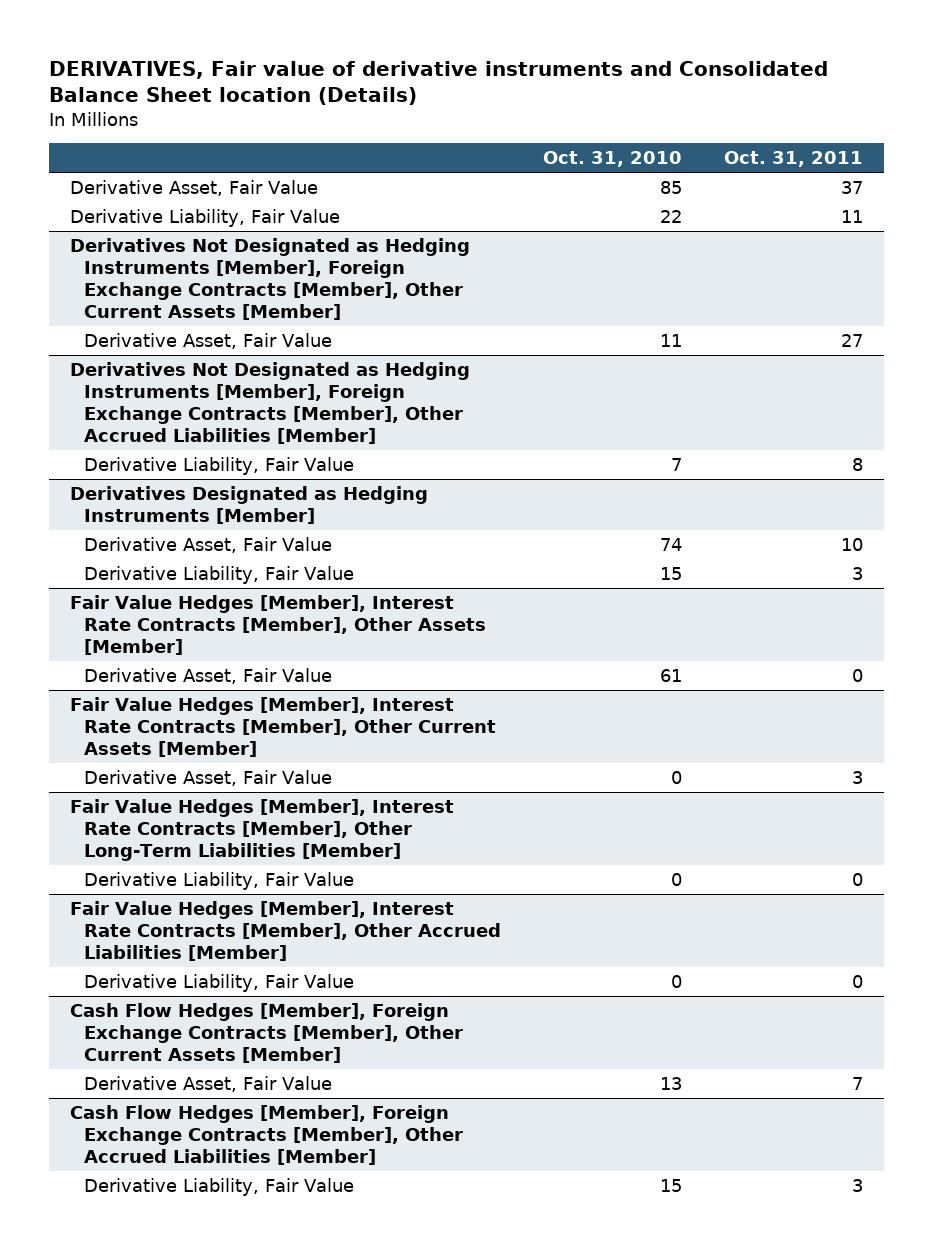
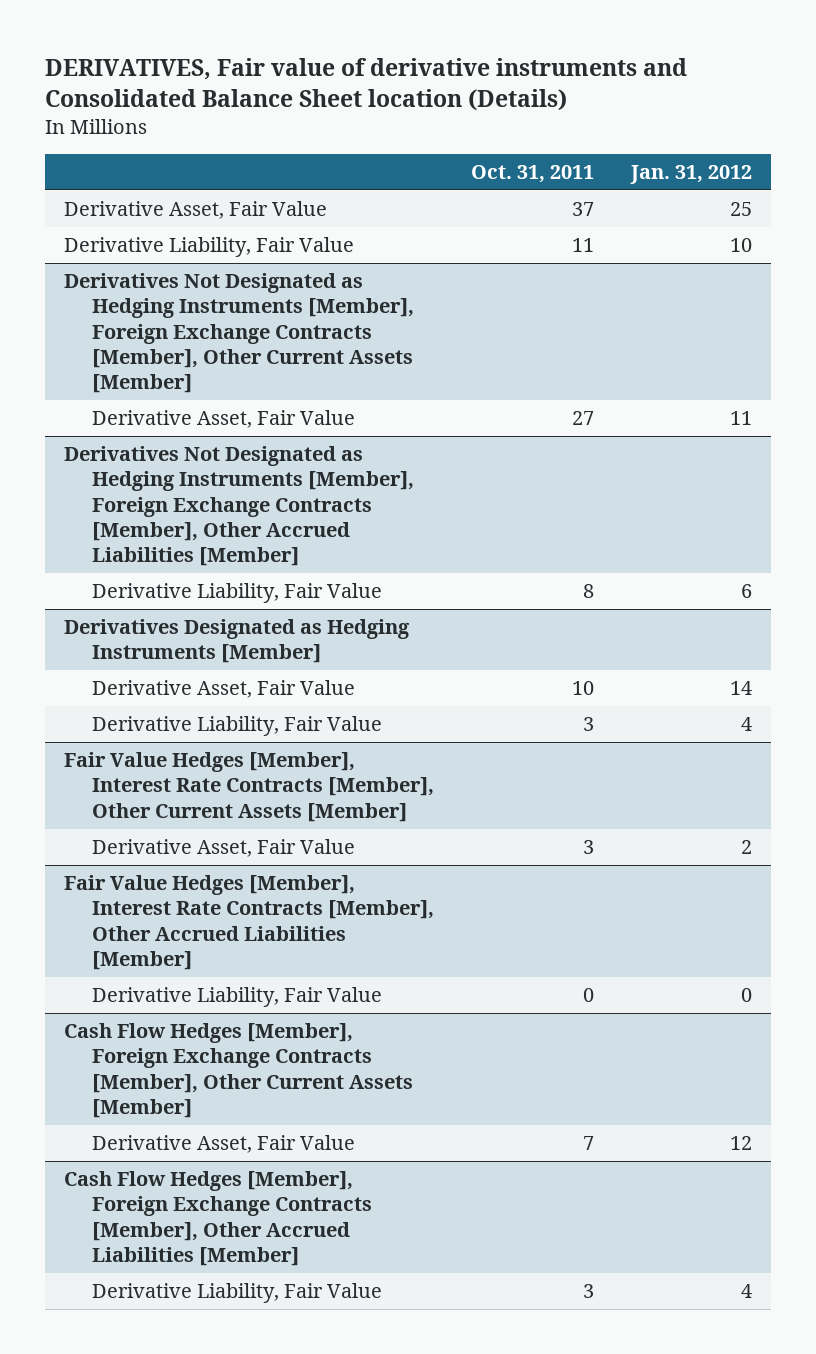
[542,151,682,168] Oct. 31, 2010 -> none
none -> [630,164,753,184] Jan. 31, 2012
[69,594,486,655] Fair Value Hedges [Member], Interest Rate Contracts [Member], Other Assets [Member] -> none
[83,667,332,684] Derivative Asset, Fair Value -> none
[69,798,454,861] Fair Value Hedges [Member], Interest Rate Contracts [Member], Other Long-Term Liabilities [Member] -> none
[83,871,354,890] Derivative Liability, Fair Value -> none

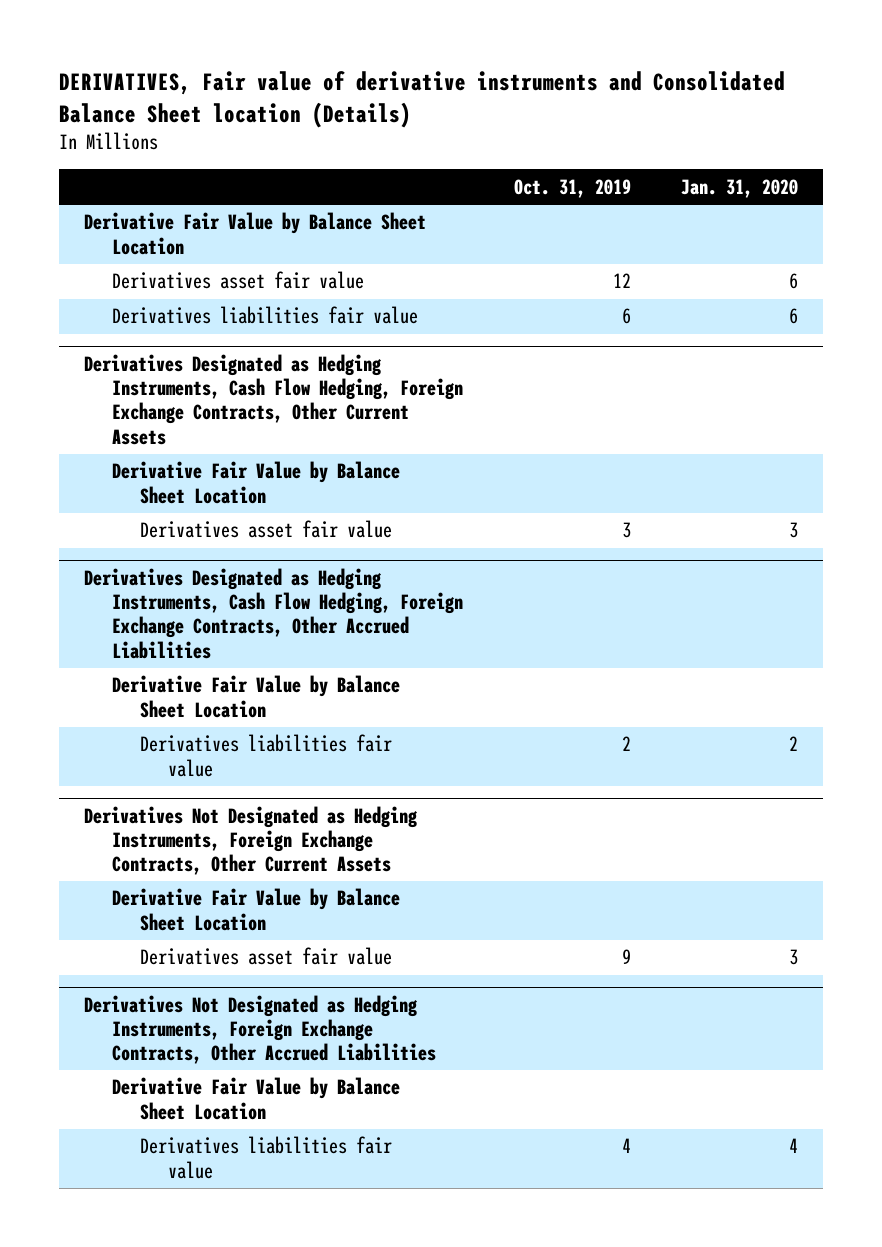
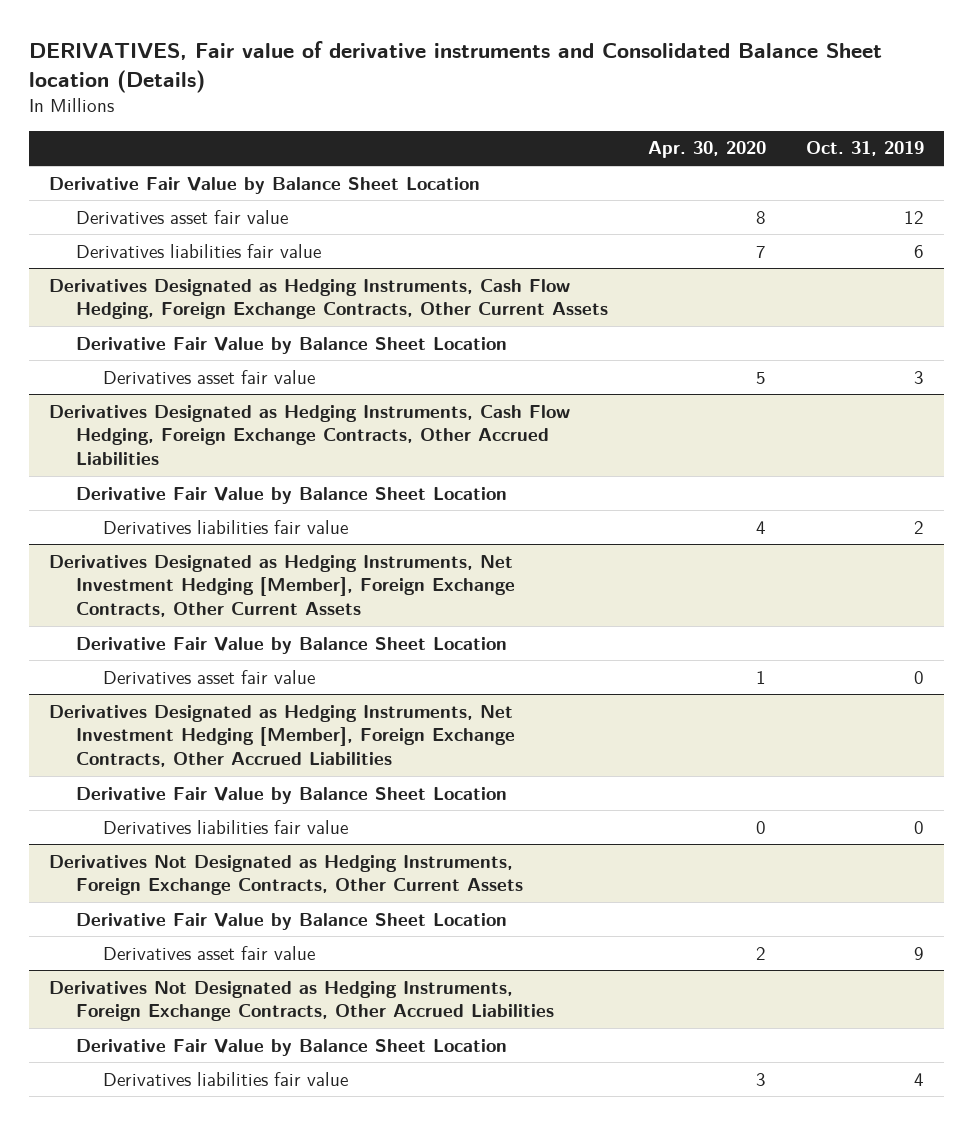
[681,178,799,198] Jan. 31, 2020 -> none
none -> [648,141,767,159] Apr. 30, 2020
none -> [49,554,515,618] Derivatives Designated as Hedging Instruments, Net Investment Hedging [Member], Foreign Exchange Contracts, Other Current Assets
none -> [75,636,507,654] Derivative Fair Value by Balance Sheet Location
none -> [102,669,315,684] Derivatives asset fair value
none -> [49,704,515,768] Derivatives Designated as Hedging Instruments, Net Investment Hedging [Member], Foreign Exchange Contracts, Other Accrued Liabilities
none -> [75,786,507,804] Derivative Fair Value by Balance Sheet Location
none -> [102,819,348,834] Derivatives liabilities fair value

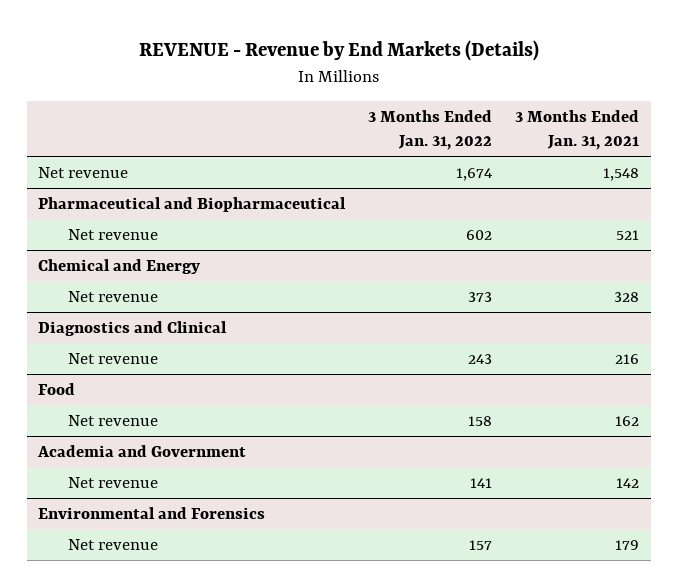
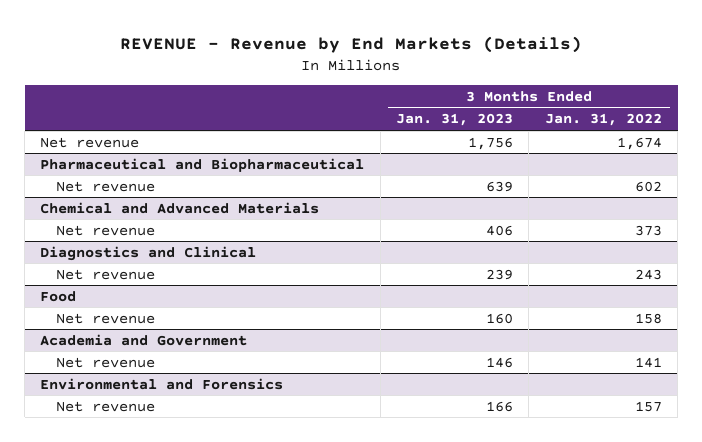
[515,110,640,151] 3 Months Ended Jan. 31, 2021 -> none
none -> [396,113,514,127] Jan. 31, 2023
[38,258,201,274] Chemical and Energy -> [40,201,320,214] Chemical and Advanced Materials

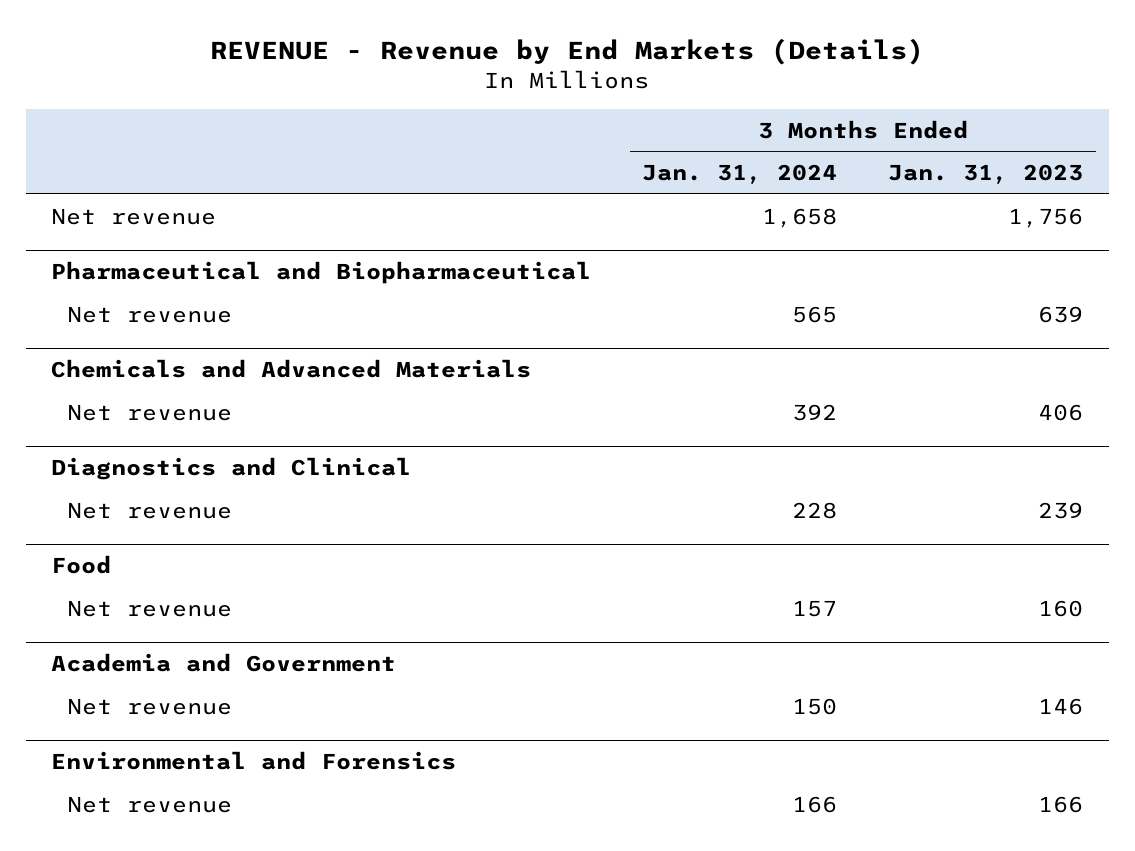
[544,113,662,127] Jan. 31, 2022 -> none
none -> [642,163,838,184] Jan. 31, 2024
[40,201,320,214] Chemical and Advanced Materials -> [51,359,532,379] Chemicals and Advanced Materials

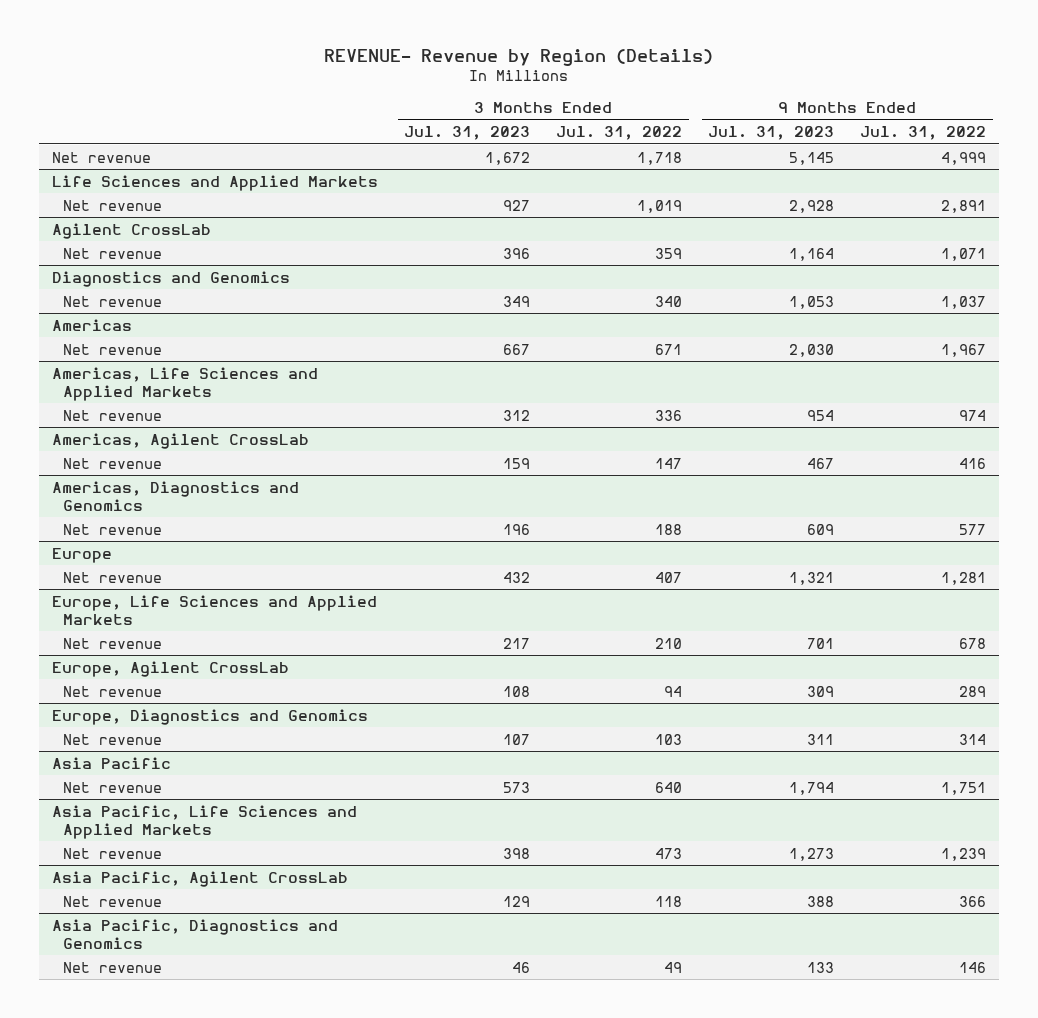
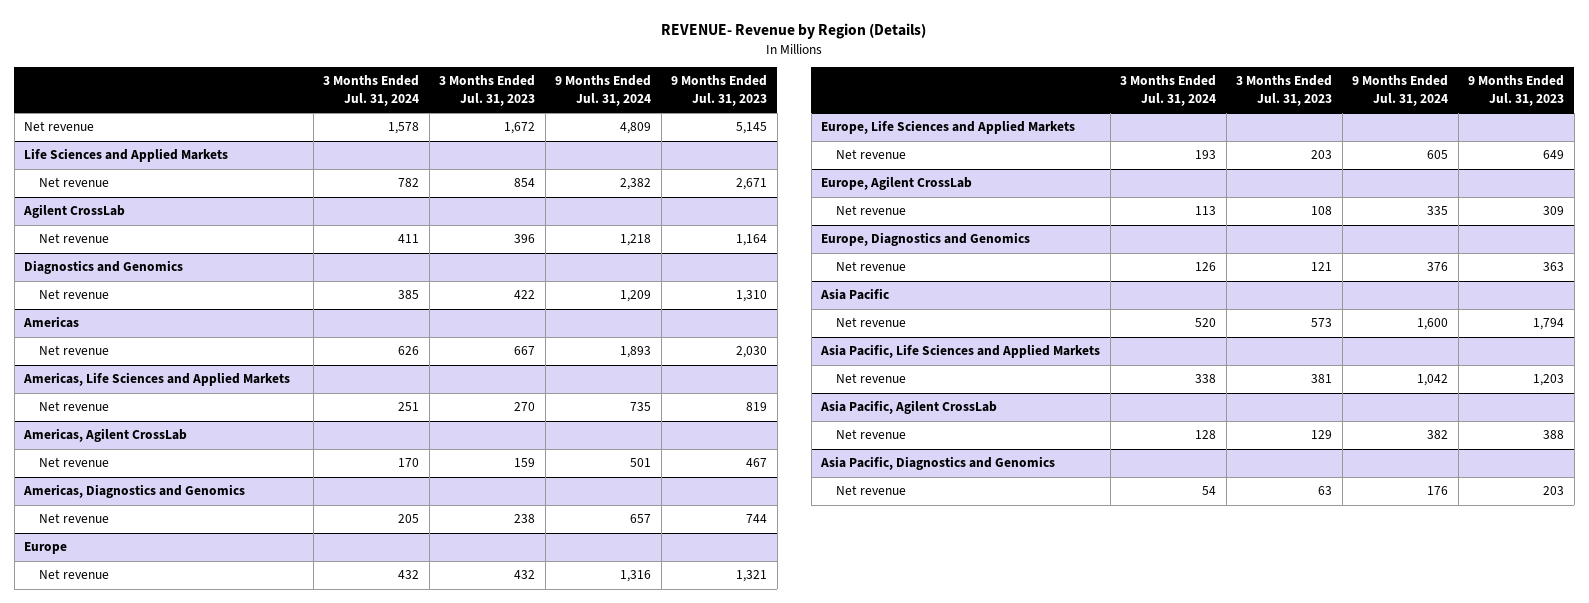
[556,126,683,141] Jul. 31, 2022 -> none
[860,126,987,141] Jul. 31, 2022 -> none
none -> [323,75,420,106] 3 Months Ended Jul. 31, 2024
none -> [555,75,652,106] 9 Months Ended Jul. 31, 2024
[503,199,531,211] 927 -> [514,178,536,188] 854
[789,199,835,213] 2,928 -> [736,178,768,191] 2,671
[503,295,531,307] 349 -> [514,290,536,300] 422
[789,295,835,309] 1,053 -> [736,290,768,303] 1,310
[503,409,531,421] 312 -> [514,402,536,412] 270
[807,409,835,421] 954 -> [746,402,768,412] 819
[503,523,531,535] 196 -> [514,514,536,524] 238
[807,523,835,535] 609 -> [746,514,768,524] 744
[503,637,531,649] 217 -> [1311,150,1333,160] 203
[807,637,835,649] 701 -> [1543,150,1565,160] 649
[503,733,531,745] 107 -> [1311,262,1333,272] 121
[807,733,835,745] 311 -> [1543,262,1565,272] 363
[503,847,531,859] 398 -> [1311,374,1333,384] 381
[789,847,835,861] 1,273 -> [1533,374,1565,387] 1,203
[512,961,531,973] 46 -> [1318,486,1333,496] 63
[807,961,835,973] 133 -> [1543,486,1565,496] 203

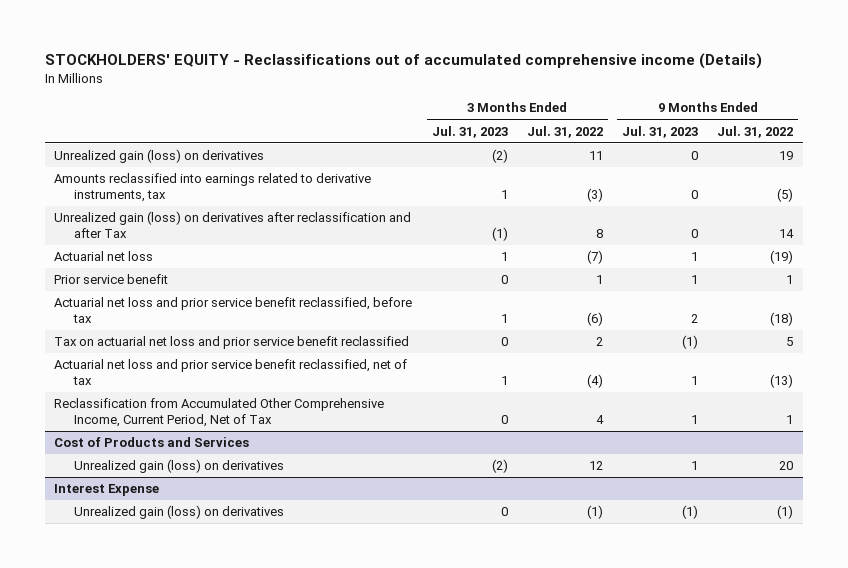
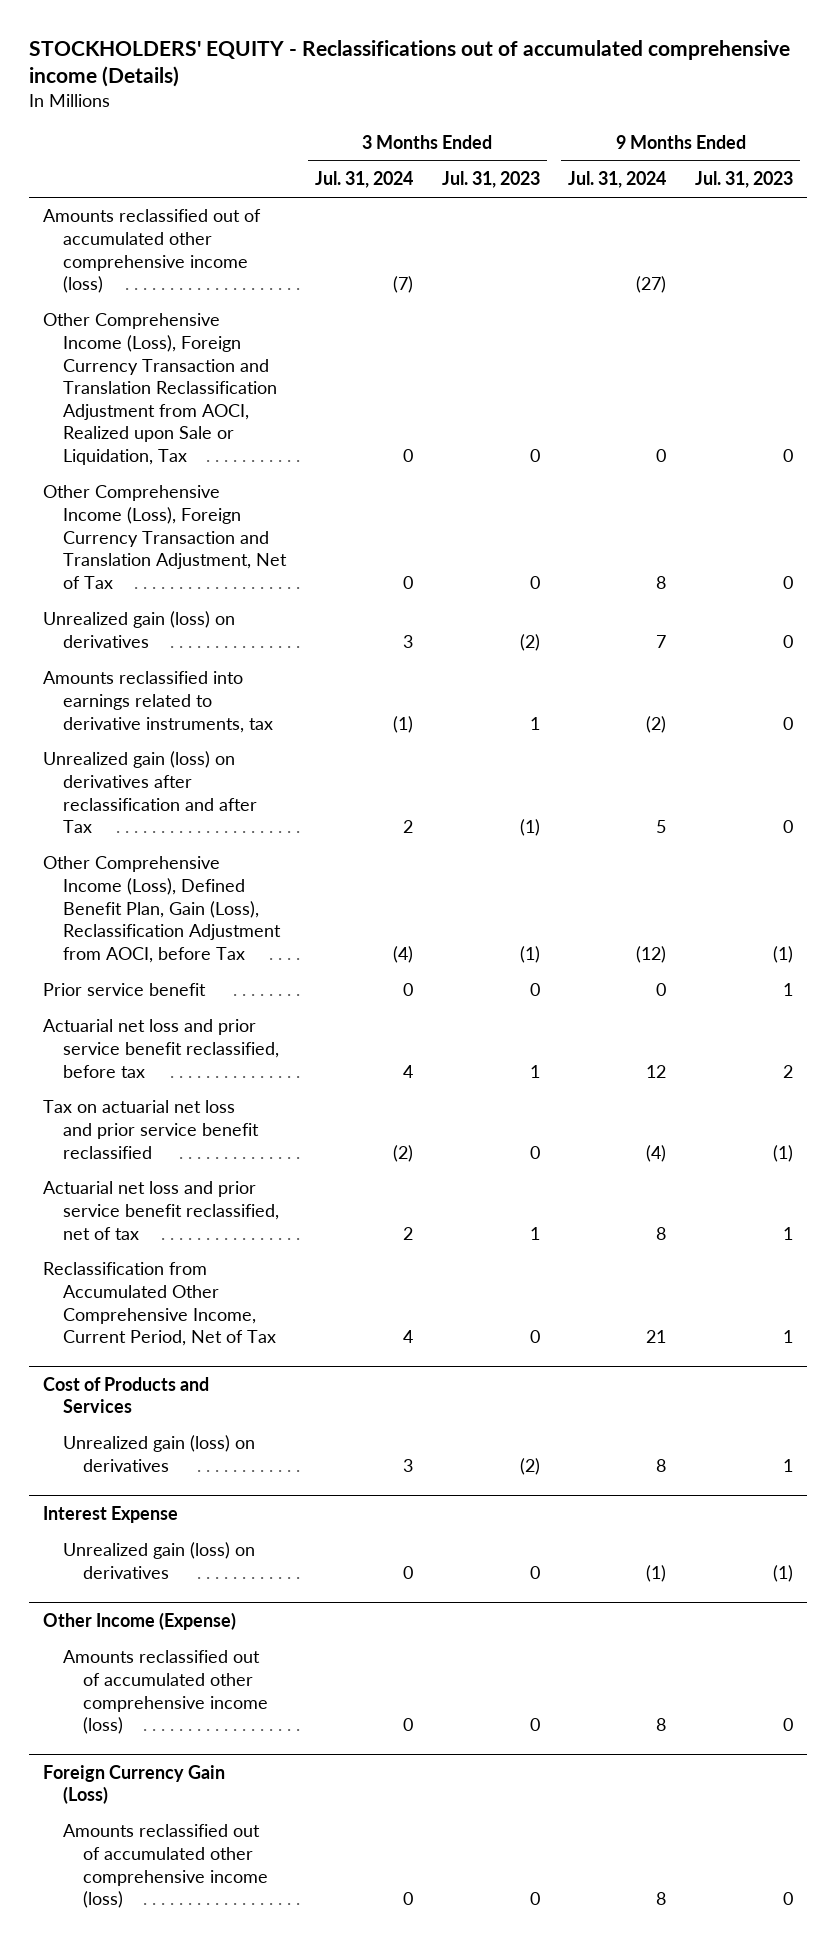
[526,125,603,138] Jul. 31, 2022 -> none
[717,125,794,138] Jul. 31, 2022 -> none
none -> [314,171,413,189] Jul. 31, 2024
none -> [568,171,667,189] Jul. 31, 2024
none -> [42,209,261,294] Amounts reclassified out of accumulated other comprehensive income (loss)
none -> [42,313,278,465] Other Comprehensive Income (Loss), Foreign Currency Transaction and Translation Reclassification Adjustment from AOCI, Realized upon Sale or Liquidation, Tax
none -> [42,485,288,589] Other Comprehensive Income (Loss), Foreign Currency Transaction and Translation Adjustment, Net of Tax
[54,251,154,262] Actuarial net loss -> none
none -> [42,856,282,963] Other Comprehensive Income (Loss), Defined Benefit Plan, Gain (Loss), Reclassification Adjustment from AOCI, before Tax
none -> [42,1611,236,1630] Other Income (Expense)
none -> [63,1650,269,1735] Amounts reclassified out of accumulated other comprehensive income (loss)
none -> [42,1764,225,1805] Foreign Currency Gain (Loss)
none -> [63,1824,269,1909] Amounts reclassified out of accumulated other comprehensive income (loss)

